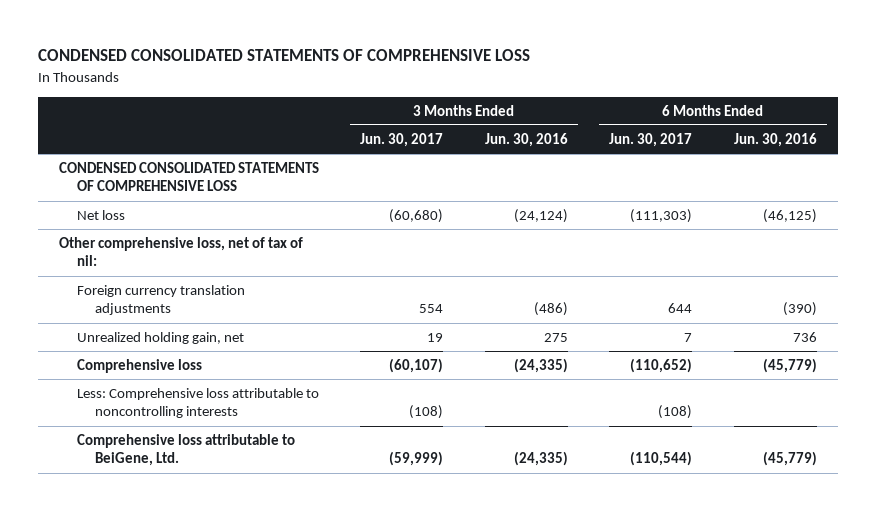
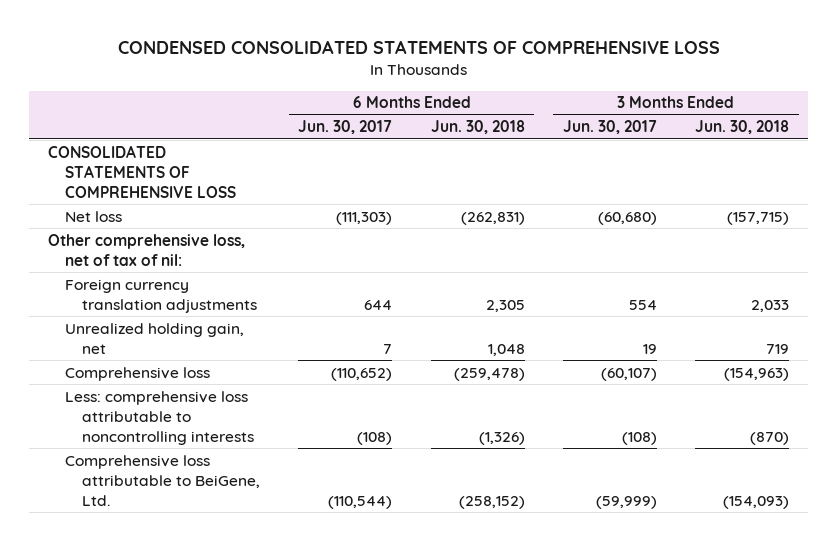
[484,132,568,147] Jun. 30, 2016 -> none
[733,132,817,147] Jun. 30, 2016 -> none
none -> [430,120,525,135] Jun. 30, 2018
none -> [695,120,790,135] Jun. 30, 2018
[58,161,319,192] CONDENSED CONSOLIDATED STATEMENTS OF COMPREHENSIVE LOSS -> [48,144,237,199] CONSOLIDATED STATEMENTS OF COMPREHENSIVE LOSS
[76,387,319,419] Less: Comprehensive loss attributable to noncontrolling interests -> [65,390,255,446] Less: comprehensive loss attributable to noncontrolling interests

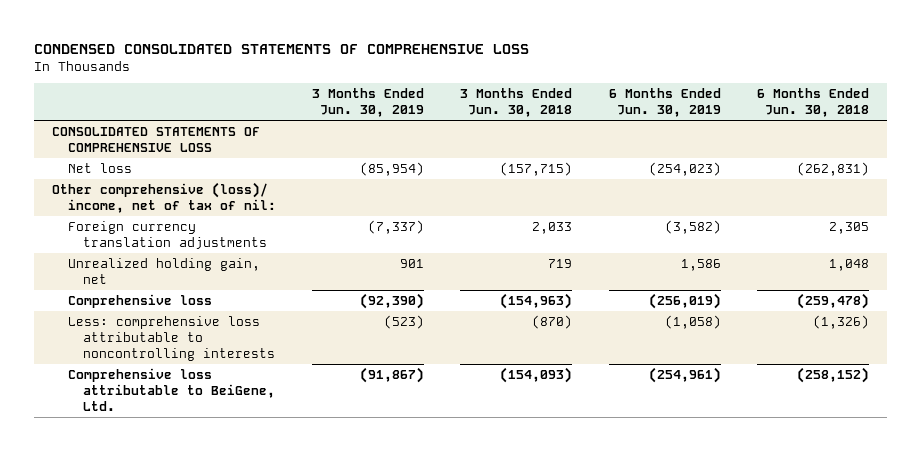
[298,120,393,135] Jun. 30, 2017 -> none
[562,120,657,135] Jun. 30, 2017 -> none
none -> [311,88,424,118] 3 Months Ended Jun. 30, 2019
none -> [608,88,721,118] 6 Months Ended Jun. 30, 2019
[48,233,246,266] Other comprehensive loss, net of tax of nil: -> [52,181,276,214] Other comprehensive (loss)/ income, net of tax of nil:

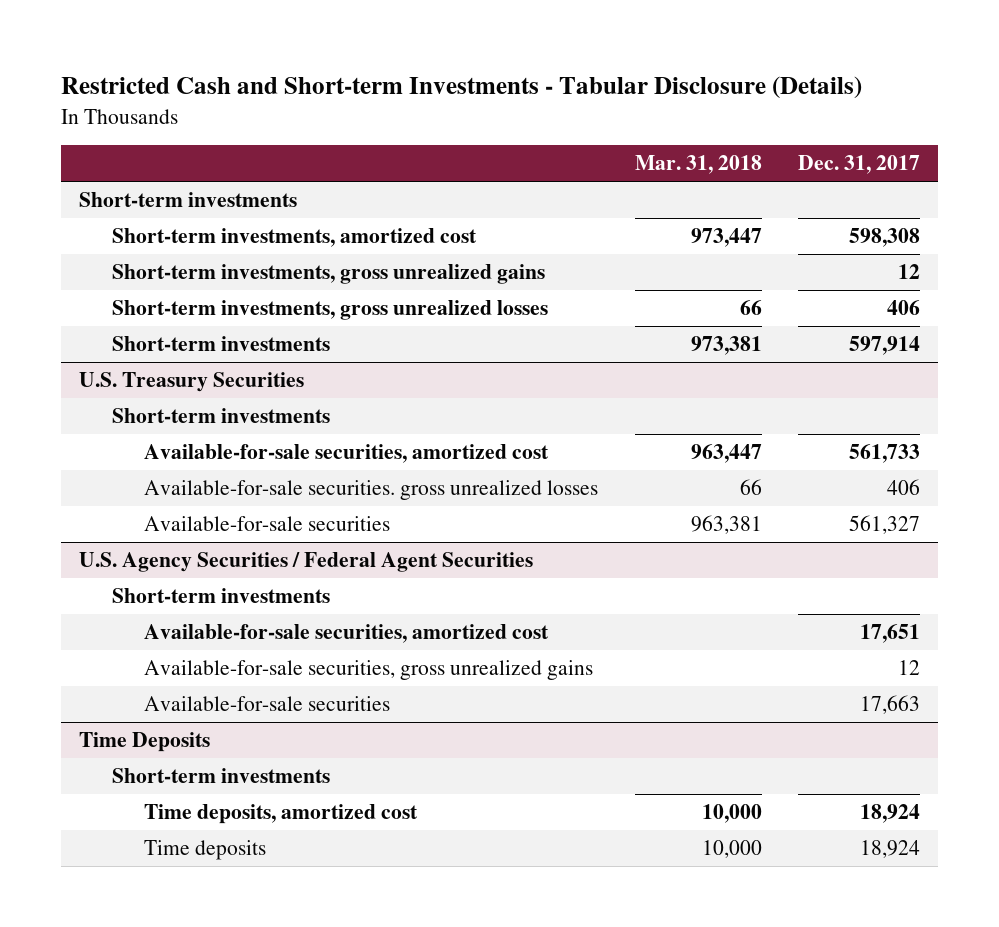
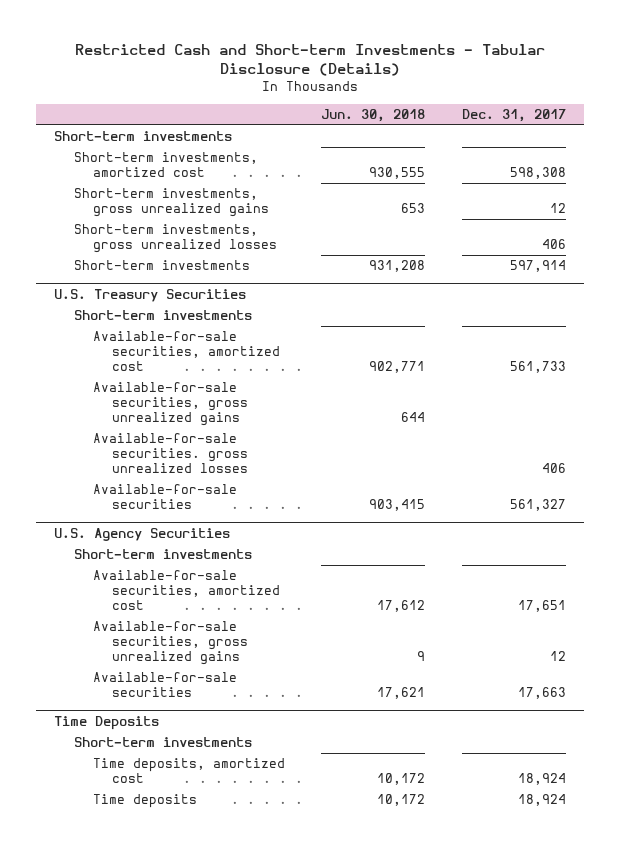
[634,155,762,175] Mar. 31, 2018 -> none
none -> [321,108,426,122] Jun. 30, 2018
none -> [92,382,248,427] Available-for-sale securities, gross unrealized gains
[79,552,534,573] U.S. Agency Securities / Federal Agent Securities -> [54,527,231,541] U.S. Agency Securities

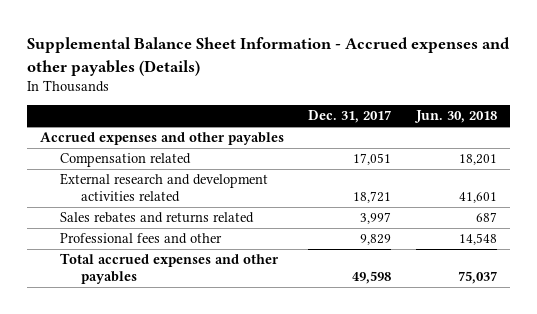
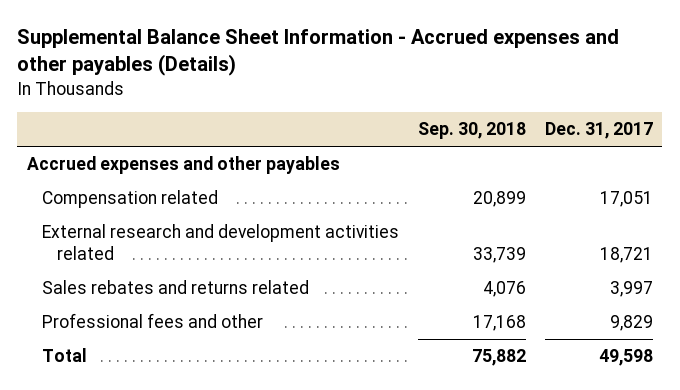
[414,110,498,124] Jun. 30, 2018 -> none
none -> [417,122,526,140] Sep. 30, 2018
[60,253,280,285] Total accrued expenses and other payables -> [41,348,87,363] Total

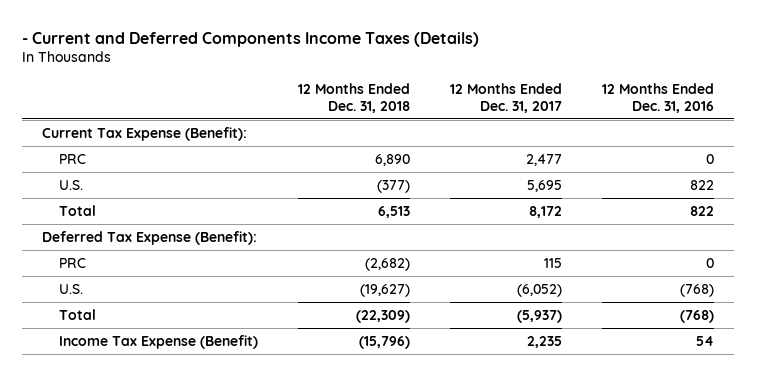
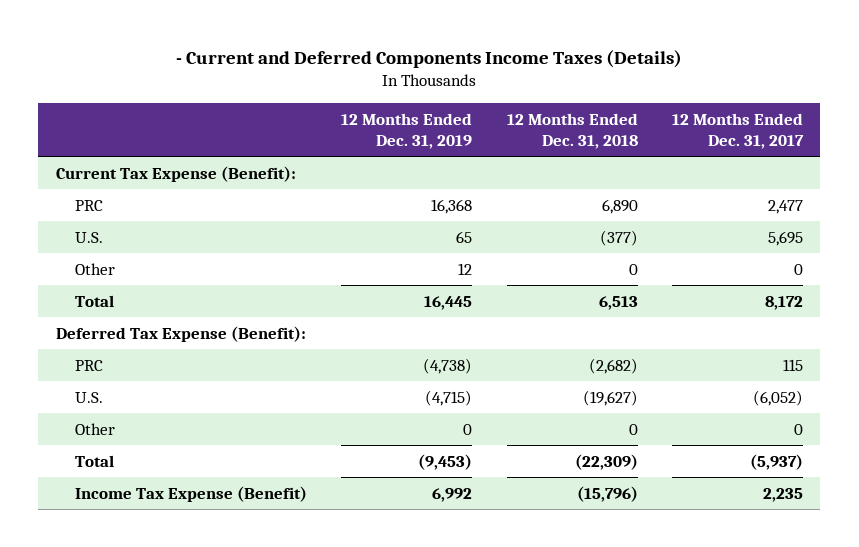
[602,83,715,113] 12 Months Ended Dec. 31, 2016 -> none
none -> [341,112,473,149] 12 Months Ended Dec. 31, 2019
none -> [74,262,115,275] Other
none -> [74,422,115,435] Other

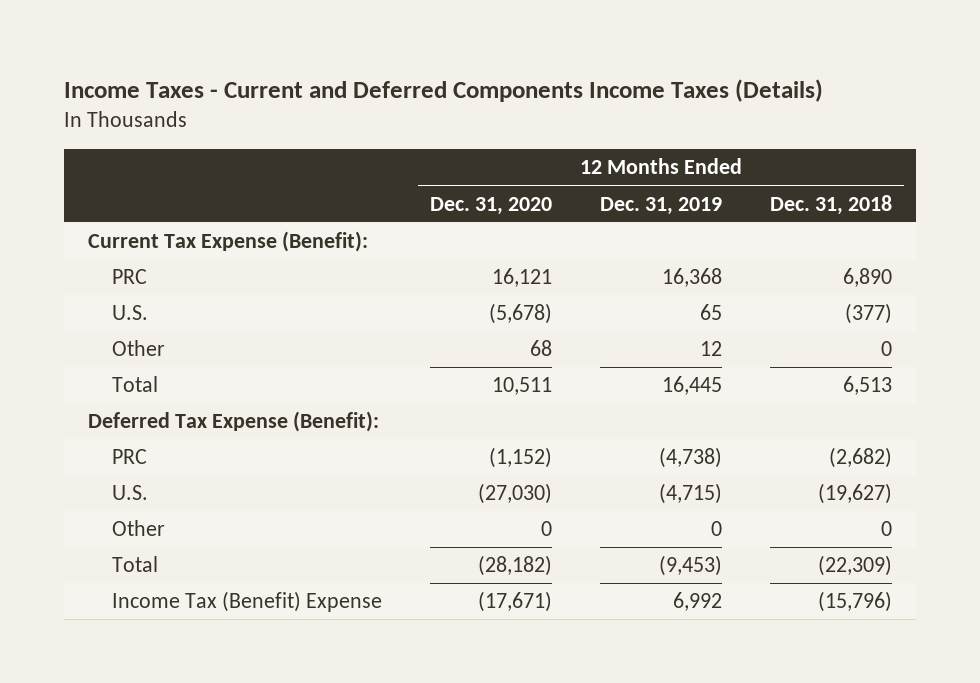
[176,50,683,69] - Current and Deferred Components Income Taxes (Details) -> [63,78,823,102] Income Taxes - Current and Deferred Components Income Taxes (Details)
[672,112,805,149] 12 Months Ended Dec. 31, 2017 -> none
none -> [429,196,552,215] Dec. 31, 2020
[74,485,307,502] Income Tax Expense (Benefit) -> [111,591,382,613] Income Tax (Benefit) Expense

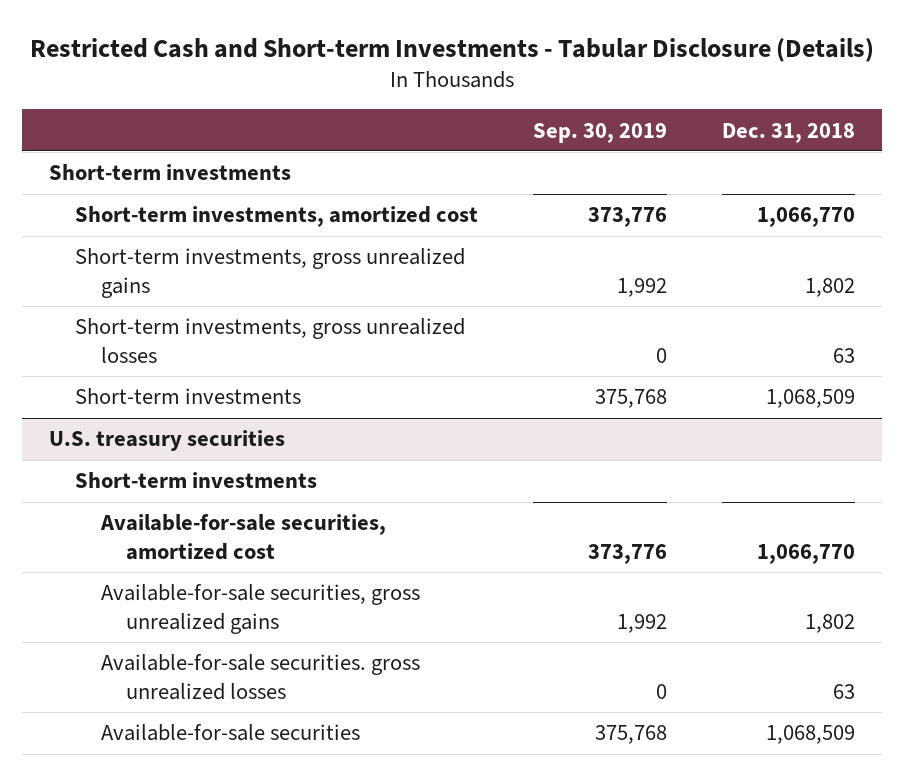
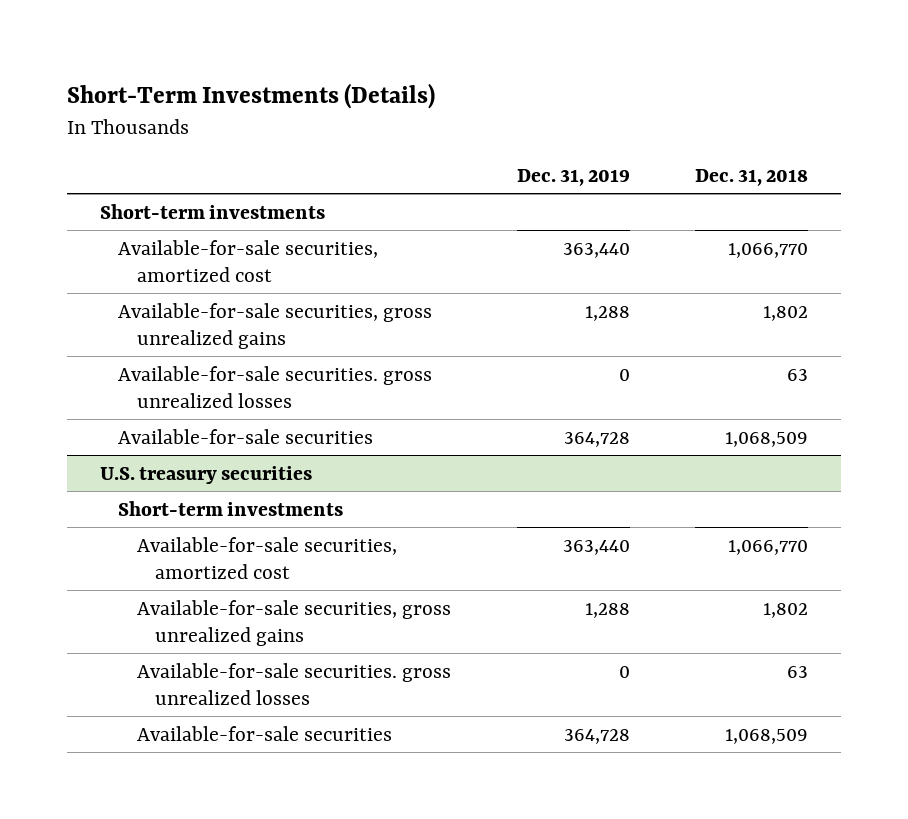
[30,37,875,62] Restricted Cash and Short-term Investments - Tabular Disclosure (Details) -> [66,82,435,109] Short-Term Investments (Details)
[532,122,667,143] Sep. 30, 2019 -> none
none -> [516,168,630,186] Dec. 31, 2019
[75,318,466,364] Short-term investments, gross unrealized losses -> none
[75,206,479,228] Short-term investments, amortized cost -> [118,239,379,283] Available-for-sale securities, amortized cost
[75,248,466,299] Short-term investments, gross unrealized gains -> [118,302,433,350] Available-for-sale securities, gross unrealized gains
none -> [118,365,433,409] Available-for-sale securities. gross unrealized losses
[75,388,302,405] Short-term investments -> [118,428,374,444] Available-for-sale securities

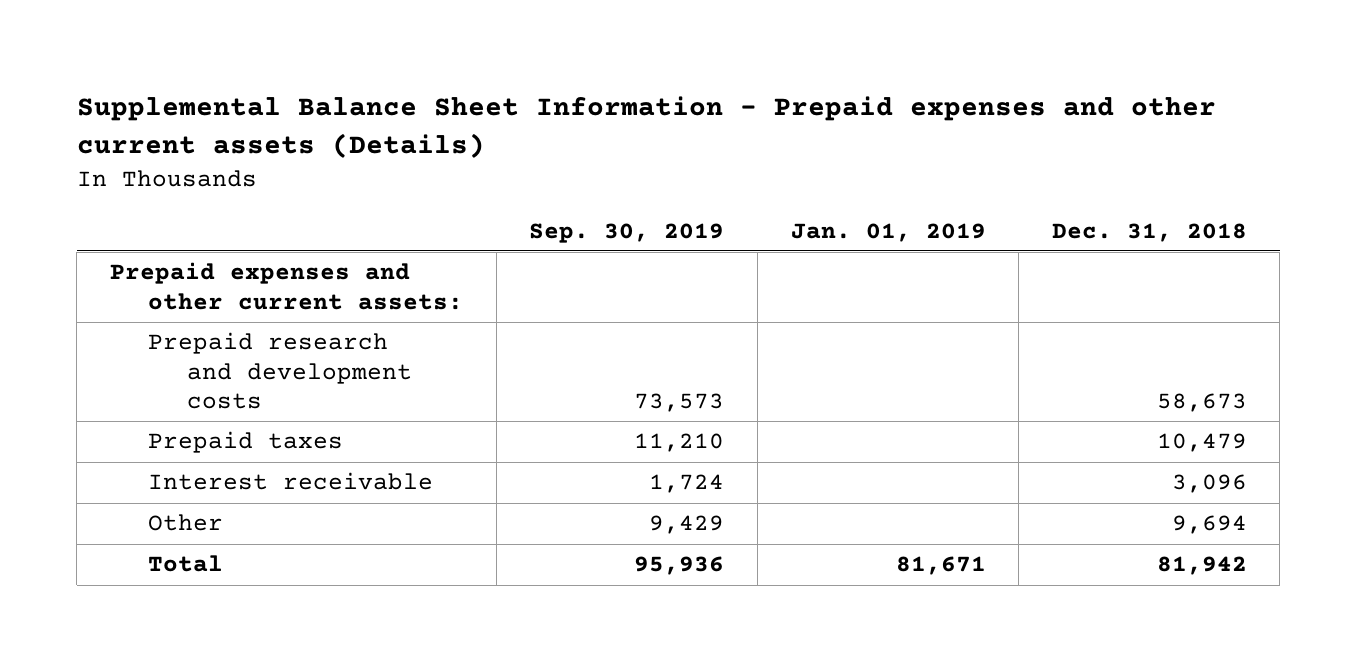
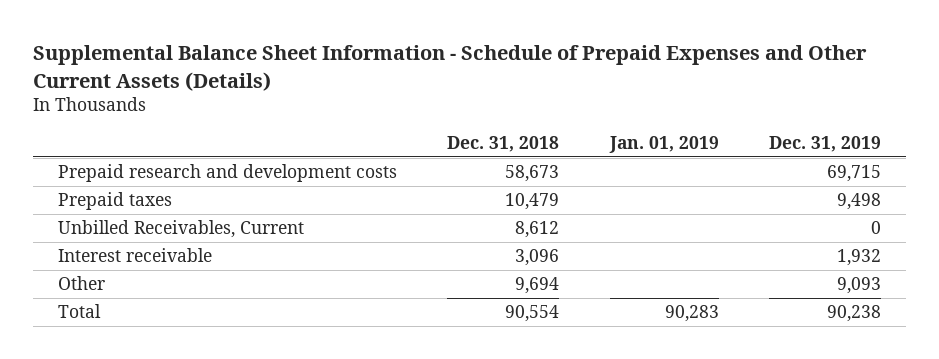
[76,95,1216,158] Supplemental Balance Sheet Information - Prepaid expenses and other current assets (Details) -> [33,45,868,91] Supplemental Balance Sheet Information - Schedule of Prepaid Expenses and Other Current Assets (Details)
[529,222,725,243] Sep. 30, 2019 -> none
none -> [768,136,881,153] Dec. 31, 2019
[109,262,464,310] Prepaid expenses and other current assets: -> none
none -> [58,220,305,239] Unbilled Receivables, Current
[895,556,986,576] 81,671 -> [664,305,719,323] 90,283
[1156,556,1247,576] 81,942 -> [505,305,560,323] 90,554

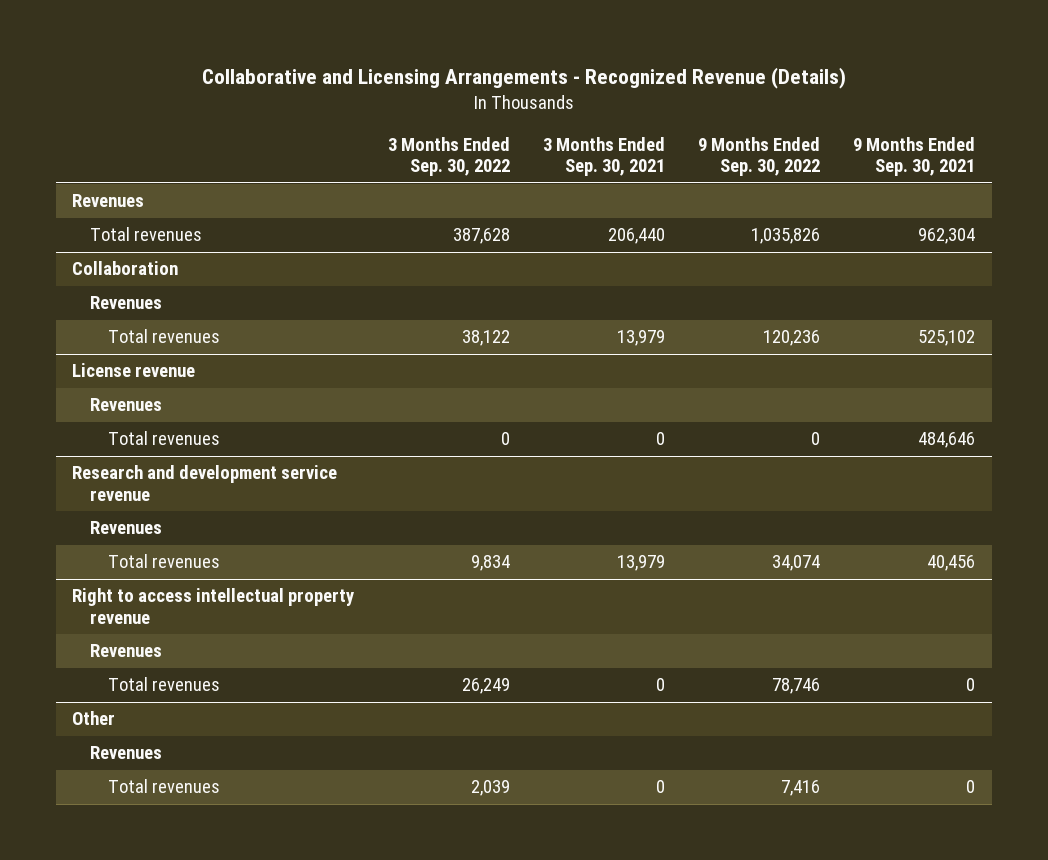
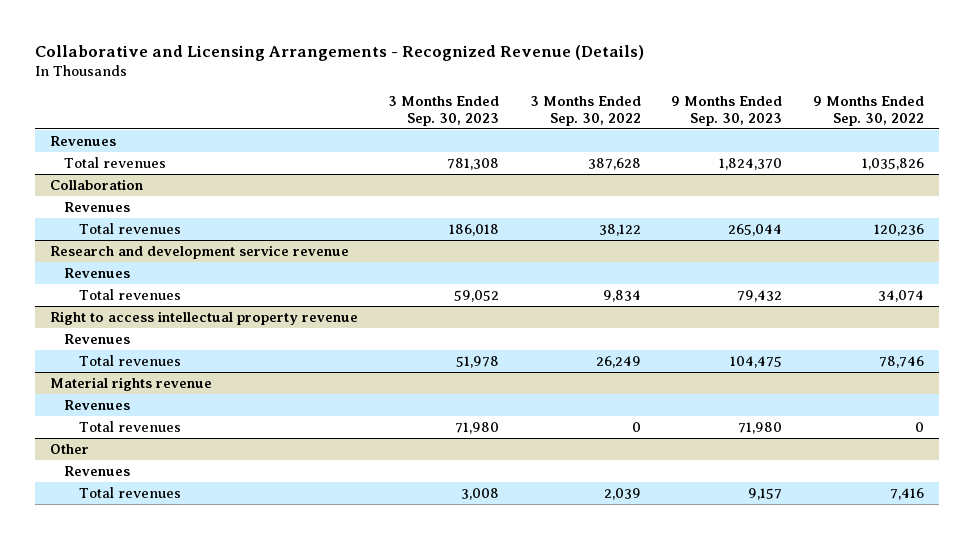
[542,136,665,177] 3 Months Ended Sep. 30, 2021 -> none
[853,136,976,177] 9 Months Ended Sep. 30, 2021 -> none
none -> [388,96,500,126] 3 Months Ended Sep. 30, 2023
none -> [671,96,783,126] 9 Months Ended Sep. 30, 2023
[72,363,196,378] License revenue -> none
[90,398,163,412] Revenues -> none
[108,431,221,446] Total revenues -> none
none -> [49,376,212,391] Material rights revenue
none -> [64,399,131,410] Revenues
none -> [79,420,182,432] Total revenues

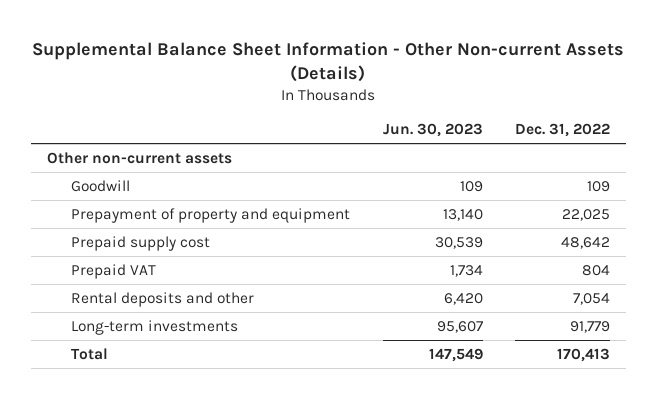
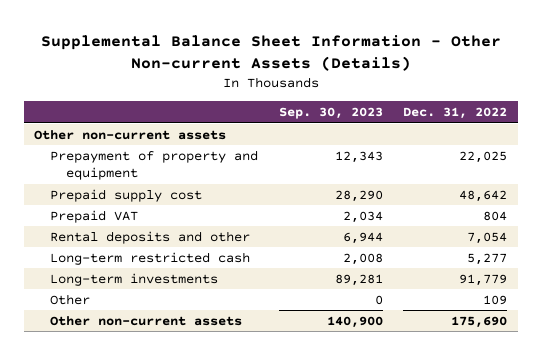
[382,123,483,138] Jun. 30, 2023 -> none
none -> [278,107,383,120] Sep. 30, 2023
[71,180,131,193] Goodwill -> none
none -> [50,251,251,265] Long-term restricted cash
[71,348,109,361] Total -> none
none -> [50,293,91,305] Other
none -> [50,315,243,326] Other non-current assets

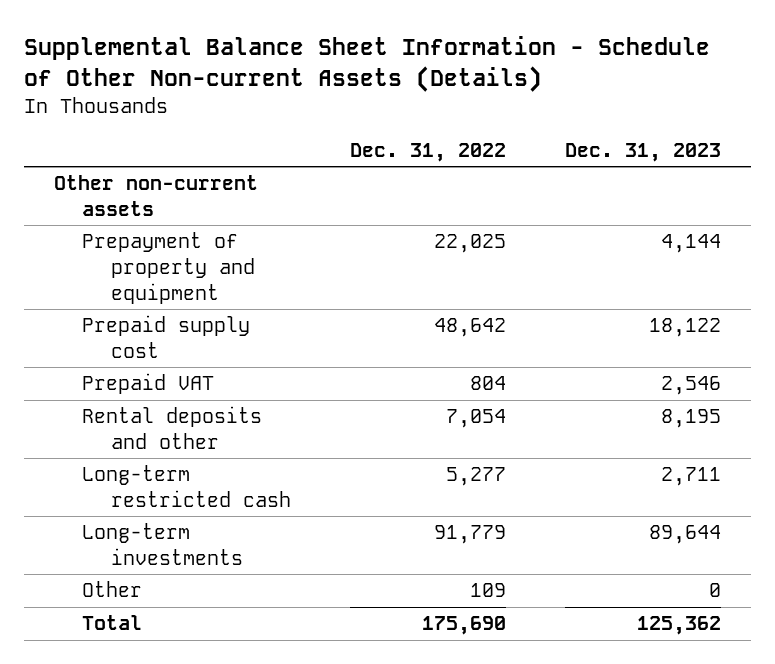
[40,34,501,71] Supplemental Balance Sheet Information - Other Non-current Assets (Details) -> [24,36,711,93] Supplemental Balance Sheet Information - Schedule of Other Non-current Assets (Details)
[278,107,383,120] Sep. 30, 2023 -> none
none -> [565,142,722,162] Dec. 31, 2023
[50,315,243,326] Other non-current assets -> [82,615,143,631] Total

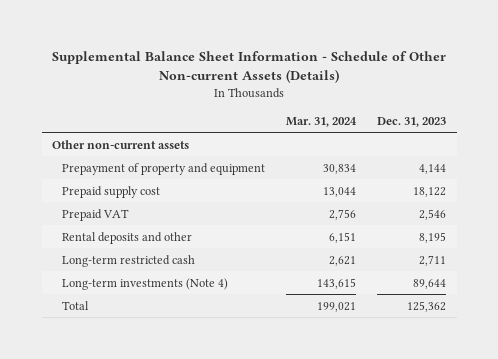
[350,142,507,162] Dec. 31, 2022 -> none
none -> [285,116,357,127] Mar. 31, 2024
[82,581,143,598] Other -> none
[82,523,244,565] Long-term investments -> [61,277,228,290] Long-term investments (Note 4)

